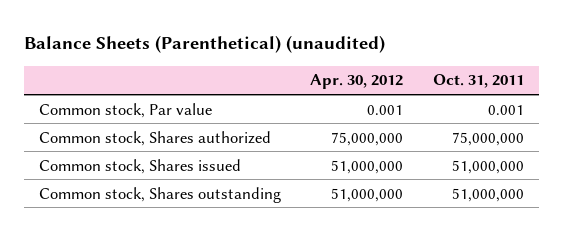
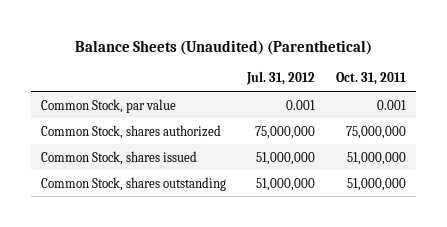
[24,35,386,54] Balance Sheets (Parenthetical) (unaudited) -> [74,39,372,55] Balance Sheets (Unaudited) (Parenthetical)
[310,74,404,90] Apr. 30, 2012 -> none
none -> [246,71,316,86] Jul. 31, 2012
[38,102,212,118] Common stock, Par value -> [41,98,177,113] Common Stock, par value
[38,130,271,146] Common stock, Shares authorized -> [41,124,222,139] Common Stock, shares authorized
[38,158,241,174] Common stock, Shares issued -> [41,150,198,165] Common Stock, shares issued
[38,186,281,203] Common stock, Shares outstanding -> [41,176,227,191] Common Stock, shares outstanding

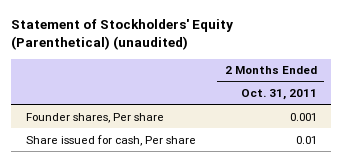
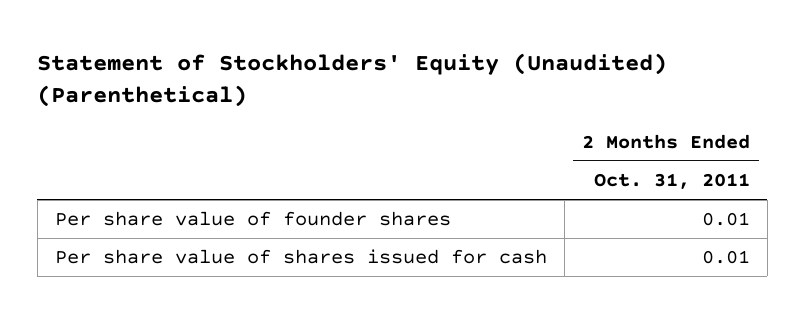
[10,19,233,51] Statement of Stockholders' Equity (Parenthetical) (unaudited) -> [37,52,668,107] Statement of Stockholders' Equity (Unaudited) (Parenthetical)
[25,112,164,123] Founder shares, Per share -> [54,211,451,227] Per share value of founder shares
[289,112,317,121] 0.001 -> [701,212,750,227] 0.01
[25,134,196,146] Share issued for cash, Per share -> [54,249,547,265] Per share value of shares issued for cash

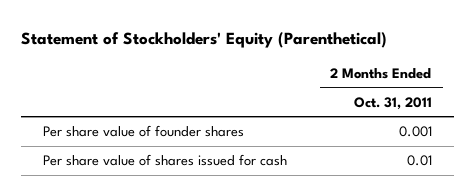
[37,52,668,107] Statement of Stockholders' Equity (Unaudited) (Parenthetical) -> [20,31,387,48] Statement of Stockholders' Equity (Parenthetical)
[701,212,750,227] 0.01 -> [398,126,432,138] 0.001

